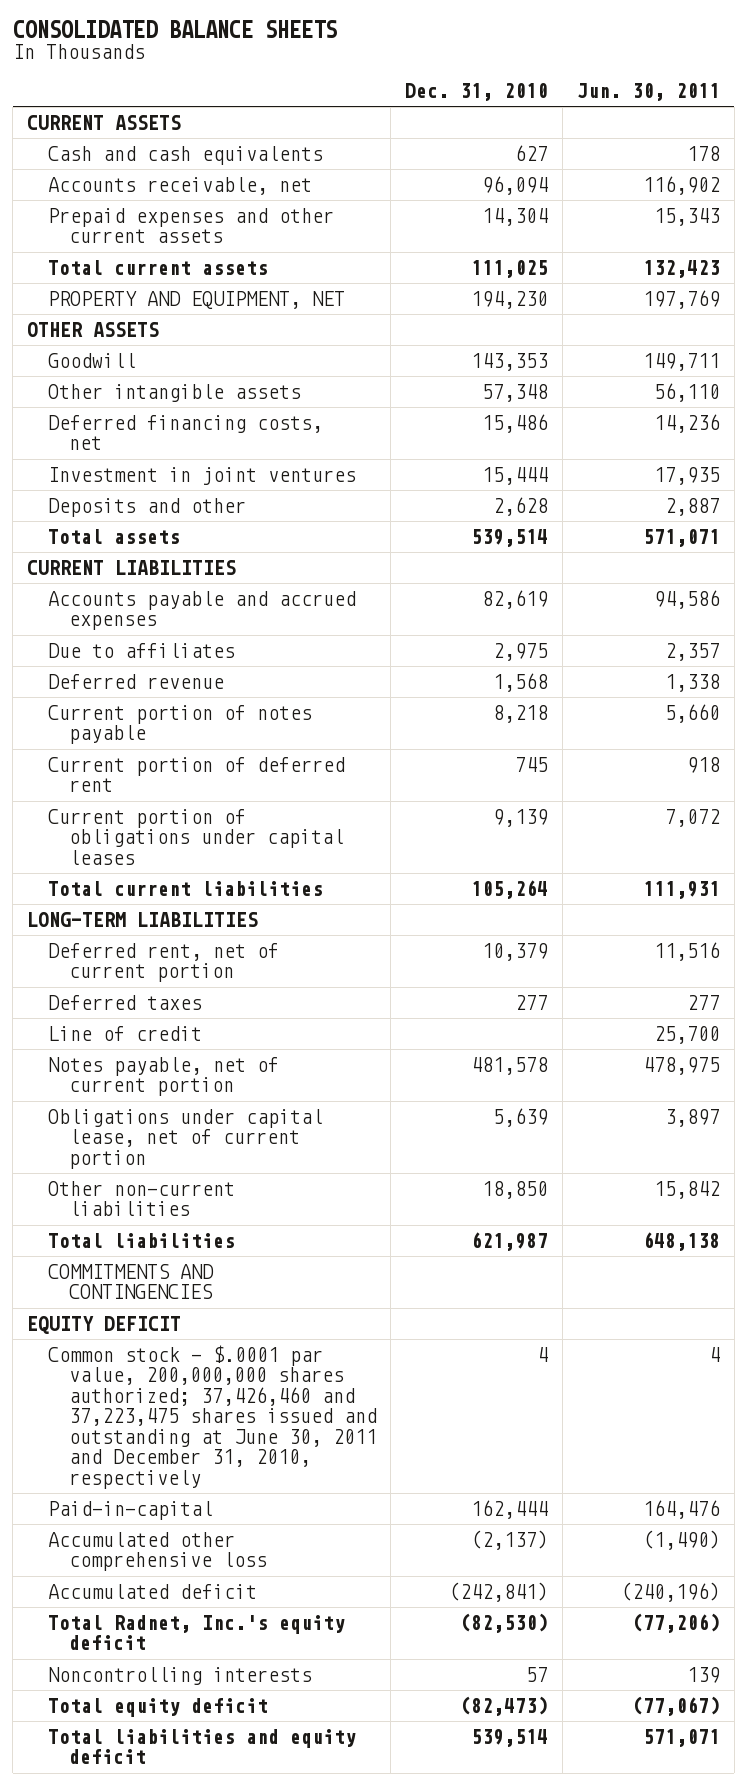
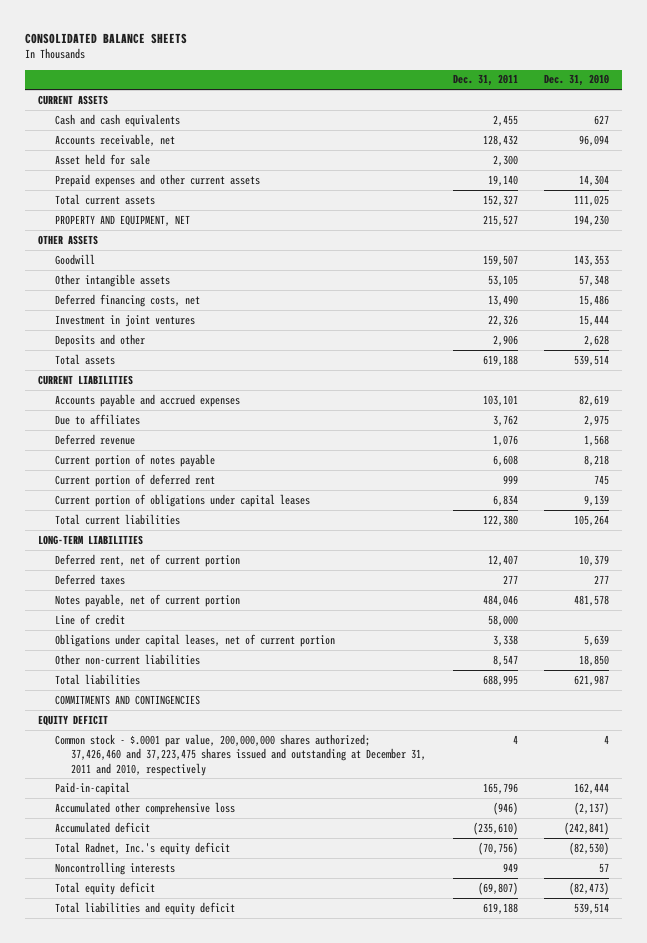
[576,83,720,102] Jun. 30, 2011 -> none
none -> [452,74,518,87] Dec. 31, 2011
none -> [54,153,150,165] Asset held for sale
[47,1025,202,1041] Line of credit -> [54,613,125,625] Line of credit
[47,1108,323,1169] Obligations under capital lease, net of current portion -> [54,633,335,647] Obligations under capital leases, net of current portion
[47,1344,377,1489] Common stock - $.0001 par value, 200,000,000 shares authorized; 37,426,460 and 37,223,475 shares issued and outstanding at June 30, 2011 and December 31, 2010, respectively -> [54,733,427,776] Common stock - $.0001 par value, 200,000,000 shares authorized; 37,426,460 and 37,223,475 shares issued and outstanding at December 31, 2011 and 2010, respectively

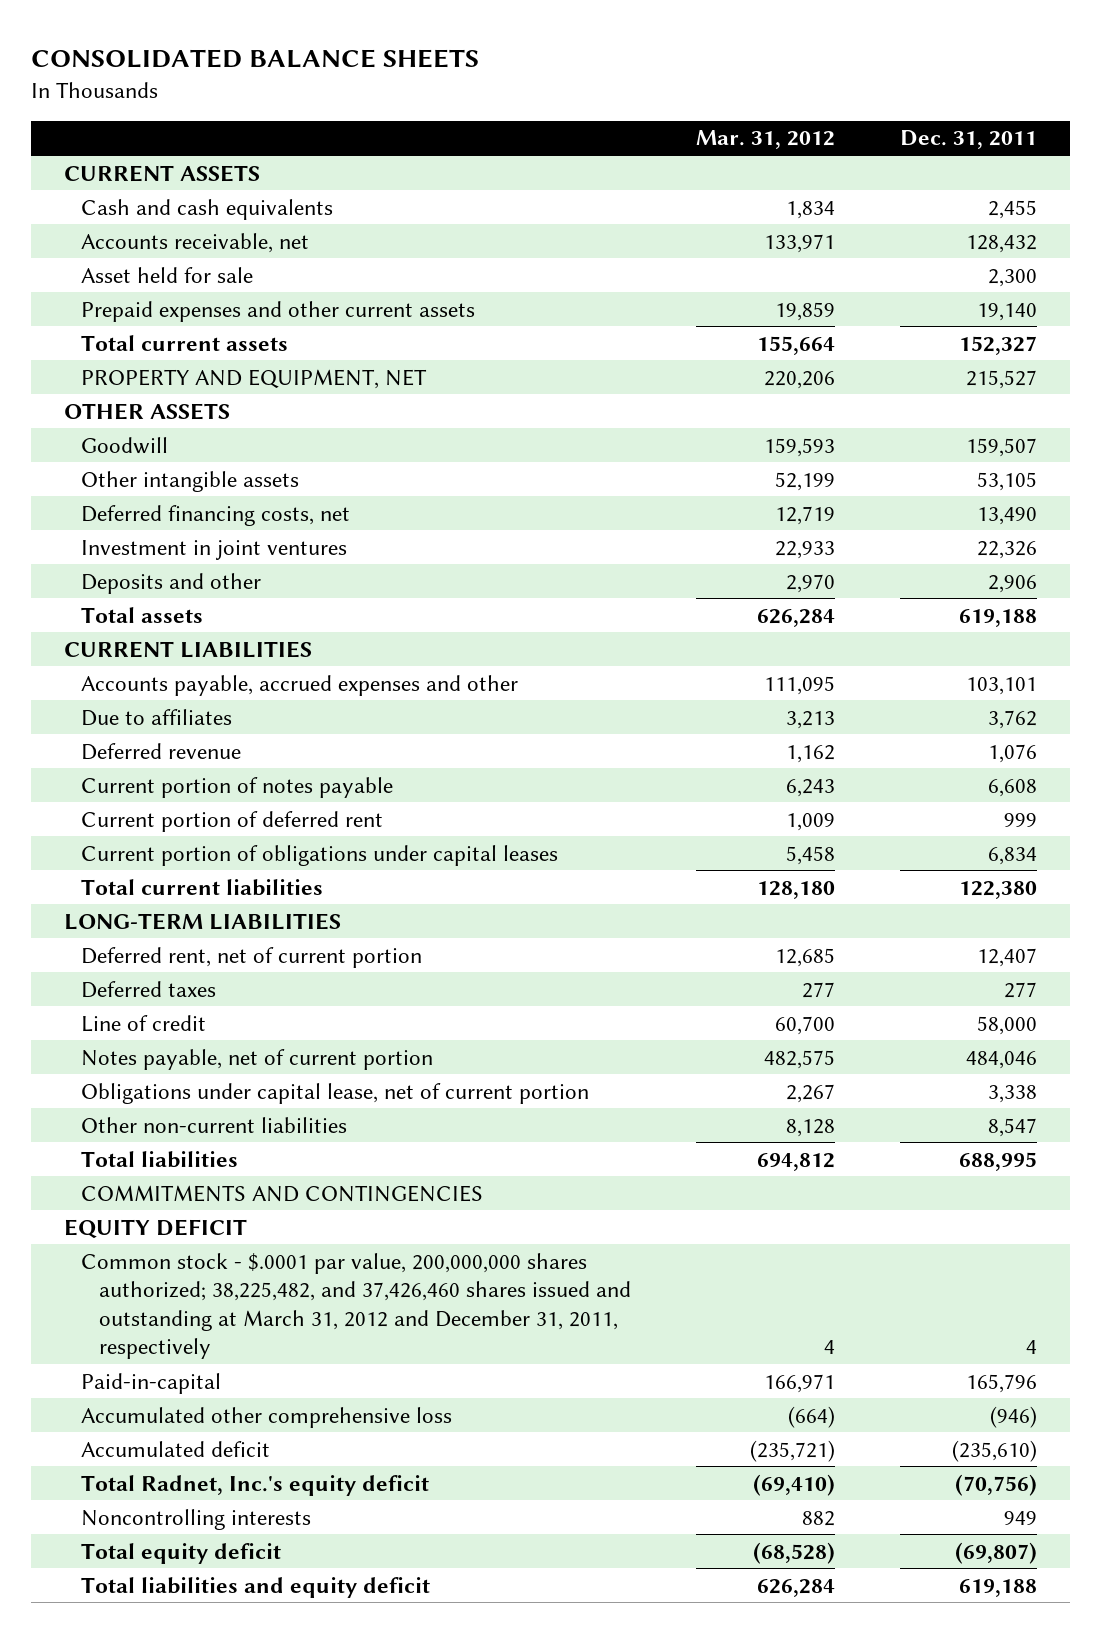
[544,74,610,87] Dec. 31, 2010 -> none
none -> [696,130,836,150] Mar. 31, 2012
[54,393,240,407] Accounts payable and accrued expenses -> [81,674,519,696] Accounts payable, accrued expenses and other
[54,593,240,607] Notes payable, net of current portion -> [81,1048,434,1070] Notes payable, net of current portion
[54,633,335,647] Obligations under capital leases, net of current portion -> [81,1082,590,1104] Obligations under capital lease, net of current portion
[54,733,427,776] Common stock - $.0001 par value, 200,000,000 shares authorized; 37,426,460 and 37,223,475 shares issued and outstanding at December 31, 2011 and 2010, respectively -> [81,1252,631,1360] Common stock - $.0001 par value, 200,000,000 shares authorized; 38,225,482, and 37,426,460 shares issued and outstanding at March 31, 2012 and December 31, 2011, respectively

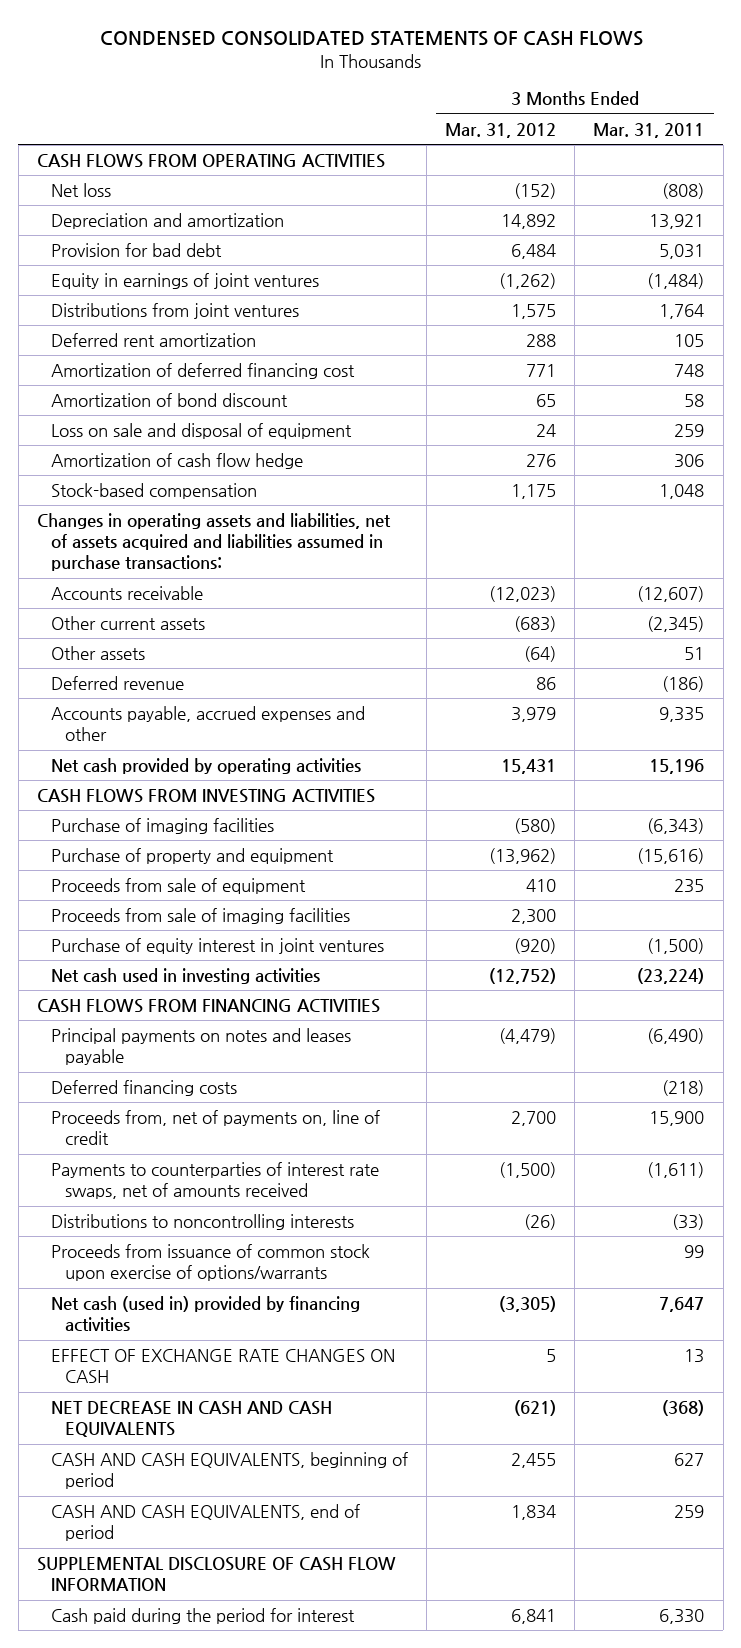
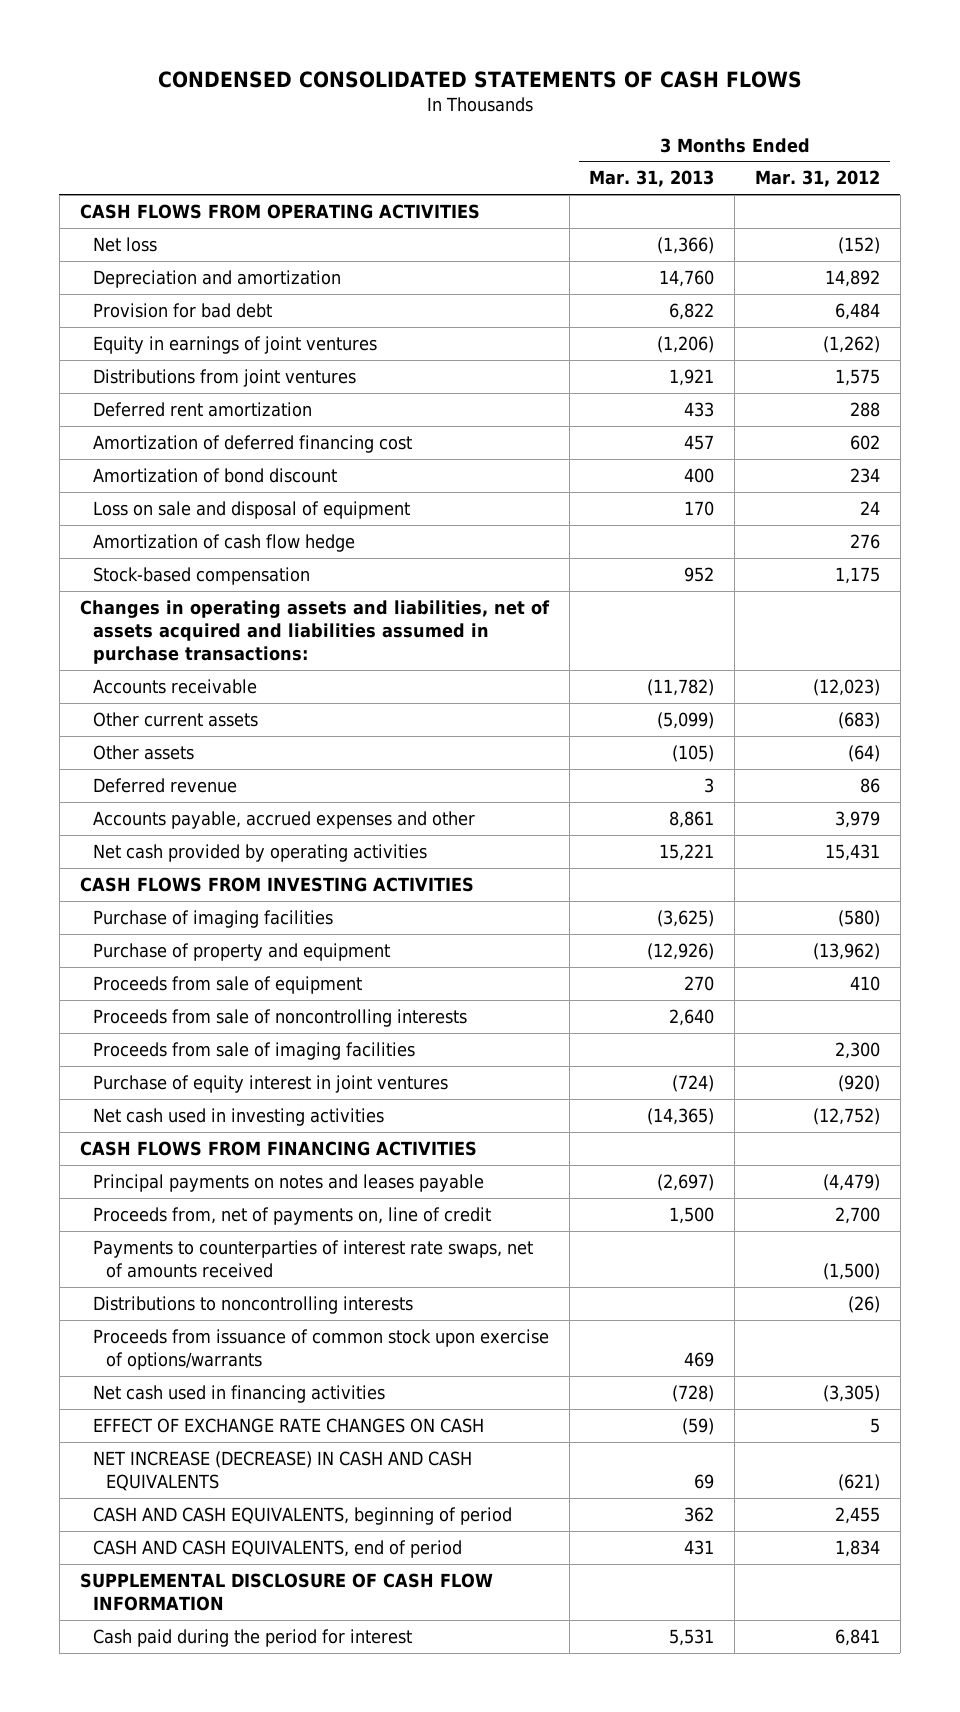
[593,122,705,138] Mar. 31, 2011 -> none
none -> [589,170,715,188] Mar. 31, 2013
[526,364,557,378] 771 -> [850,434,881,450] 602
[536,394,557,408] 65 -> [850,467,881,483] 234
none -> [92,1008,467,1027] Proceeds from sale of noncontrolling interests
[50,1080,237,1097] Deferred financing costs -> none
[50,1296,360,1333] Net cash (used in) provided by financing activities -> [92,1384,385,1403] Net cash used in financing activities
[50,1401,332,1438] NET DECREASE IN CASH AND CASH EQUIVALENTS -> [92,1450,472,1491] NET INCREASE (DECREASE) IN CASH AND CASH EQUIVALENTS

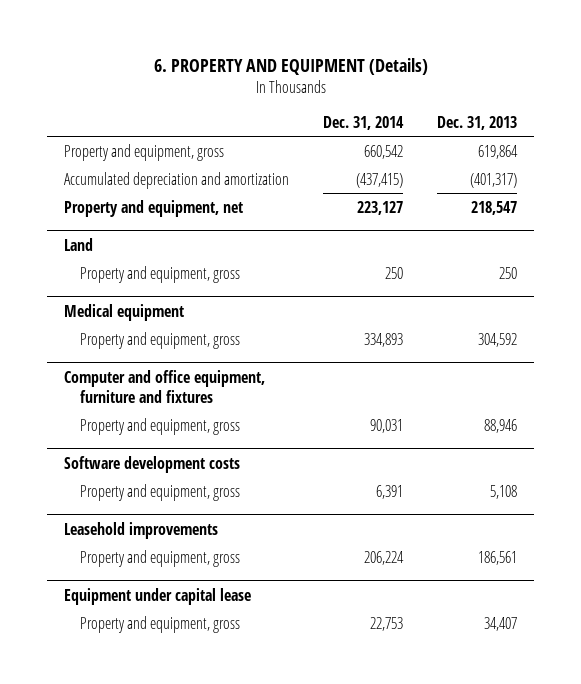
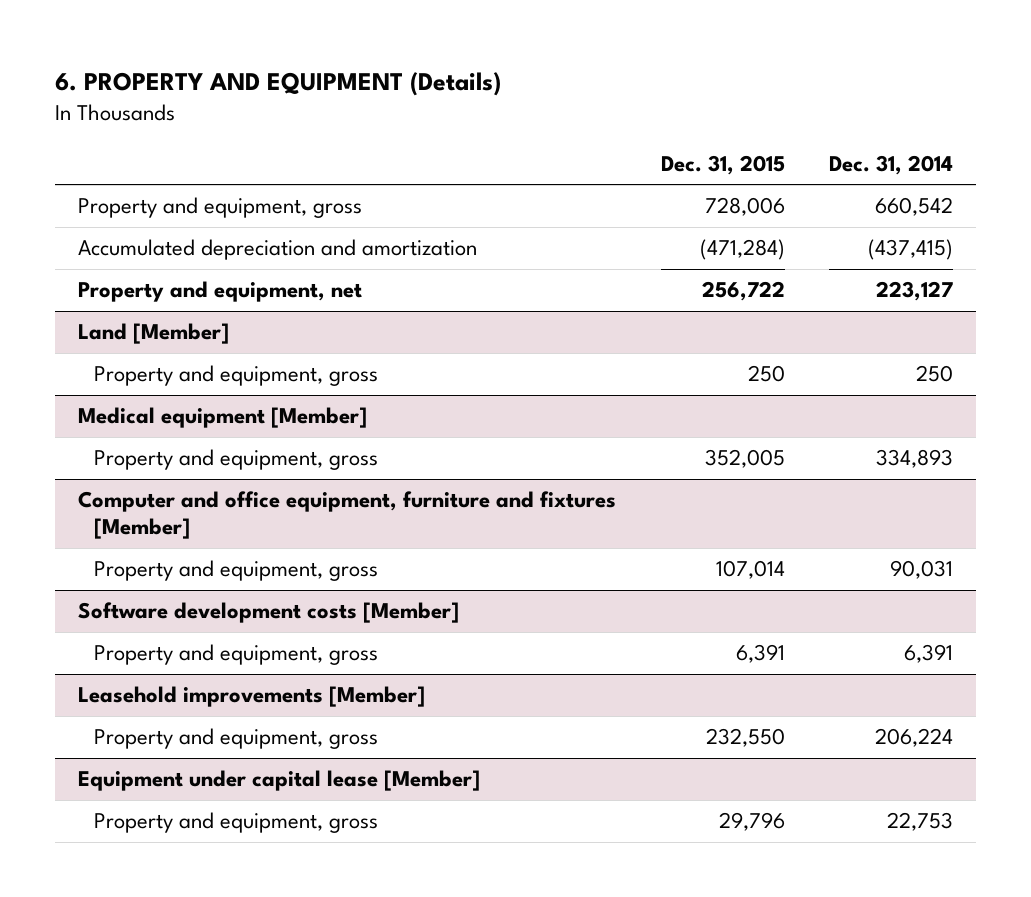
[437,115,518,130] Dec. 31, 2013 -> none
none -> [660,154,785,175] Dec. 31, 2015
[64,237,94,251] Land -> [77,323,229,345] Land [Member]
[64,303,185,321] Medical equipment -> [77,407,367,429] Medical equipment [Member]
[64,369,266,403] Computer and office equipment, furniture and fixtures -> [77,491,616,540] Computer and office equipment, furniture and fixtures [Member]
[64,455,241,473] Software development costs -> [77,602,459,624] Software development costs [Member]
[64,521,219,539] Leasehold improvements -> [77,686,425,708] Leasehold improvements [Member]
[64,587,252,605] Equipment under capital lease -> [77,770,480,792] Equipment under capital lease [Member]

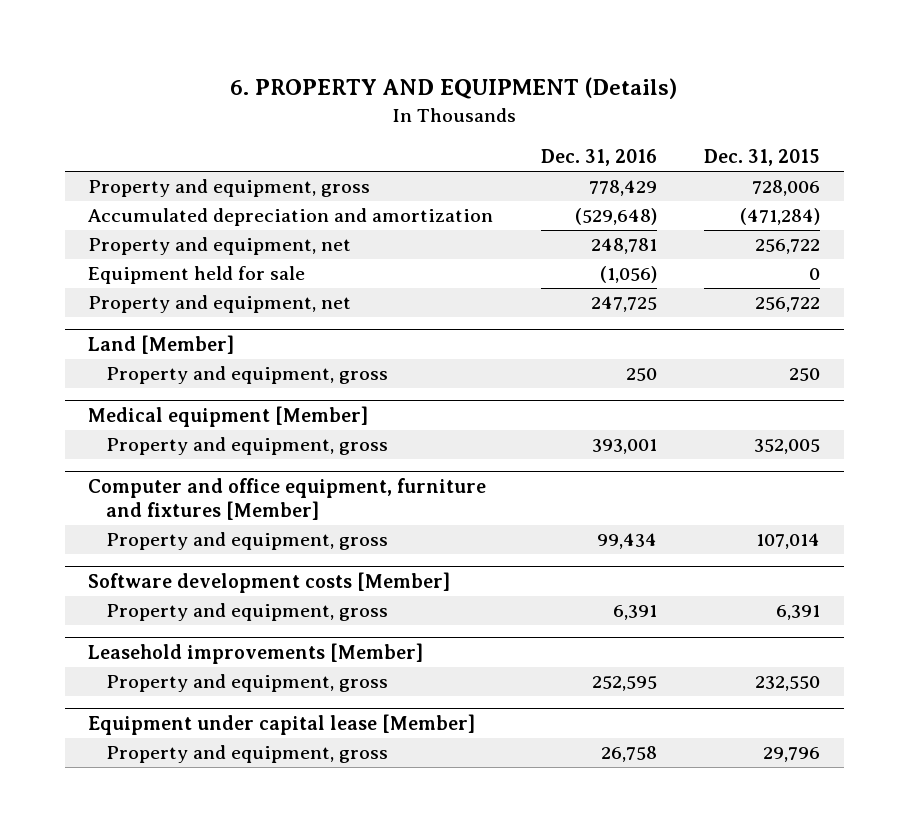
[829,154,954,175] Dec. 31, 2014 -> none
none -> [540,149,657,167] Dec. 31, 2016
none -> [88,266,306,285] Equipment held for sale
none -> [88,295,352,314] Property and equipment, net

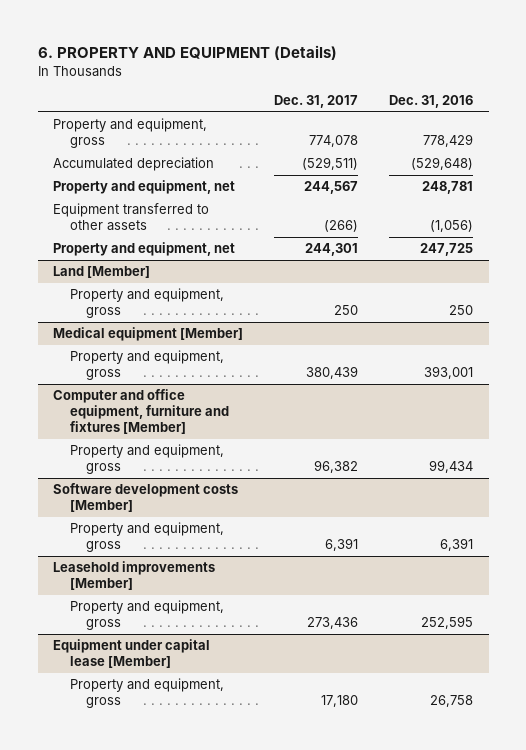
[704,149,821,167] Dec. 31, 2015 -> none
none -> [274,95,359,109] Dec. 31, 2017
[88,208,494,227] Accumulated depreciation and amortization -> [53,157,215,172] Accumulated depreciation
[88,266,306,285] Equipment held for sale -> [53,203,210,232] Equipment transferred to other assets

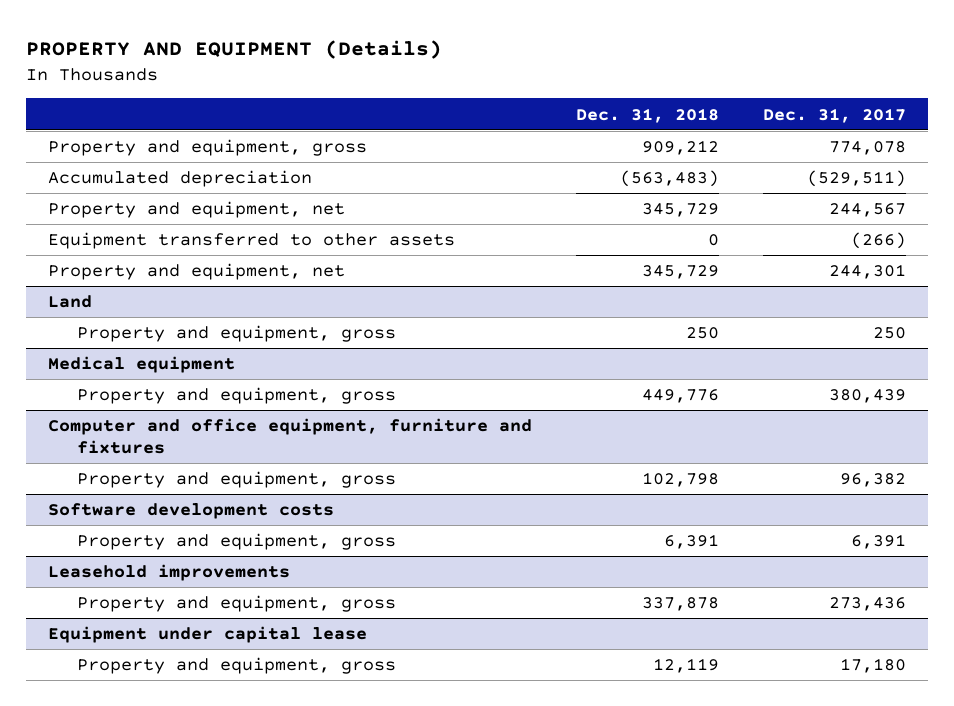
[37,45,337,61] 6. PROPERTY AND EQUIPMENT (Details) -> [25,39,442,59] PROPERTY AND EQUIPMENT (Details)
[389,95,474,109] Dec. 31, 2016 -> none
none -> [576,107,720,123] Dec. 31, 2018
[53,266,151,279] Land [Member] -> [47,295,92,309] Land
[53,327,244,342] Medical equipment [Member] -> [47,356,235,374] Medical equipment
[53,389,229,435] Computer and office equipment, furniture and fixtures [Member] -> [47,418,532,454] Computer and office equipment, furniture and fixtures
[53,483,239,513] Software development costs [Member] -> [47,503,334,520] Software development costs
[53,561,216,591] Leasehold improvements [Member] -> [47,564,290,582] Leasehold improvements
[53,639,211,669] Equipment under capital lease [Member] -> [47,626,367,644] Equipment under capital lease

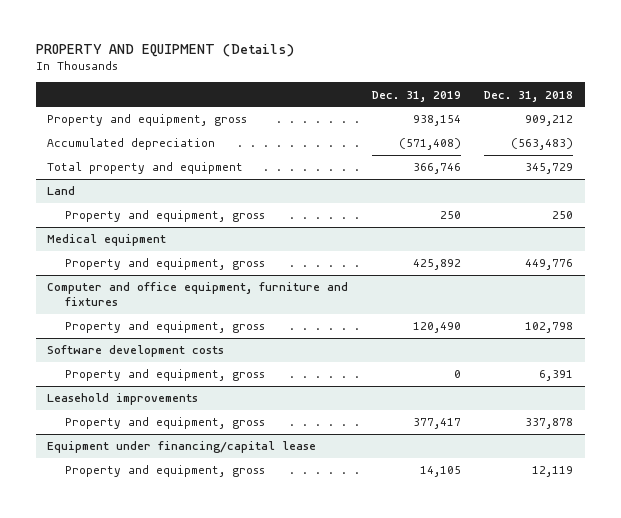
[763,107,907,123] Dec. 31, 2017 -> none
none -> [371,90,461,102] Dec. 31, 2019
[47,201,345,219] Property and equipment, net -> none
[47,232,455,250] Equipment transferred to other assets -> none
[47,263,345,281] Property and equipment, net -> [47,162,244,175] Total property and equipment
[47,626,367,644] Equipment under capital lease -> [47,441,317,454] Equipment under financing/capital lease

